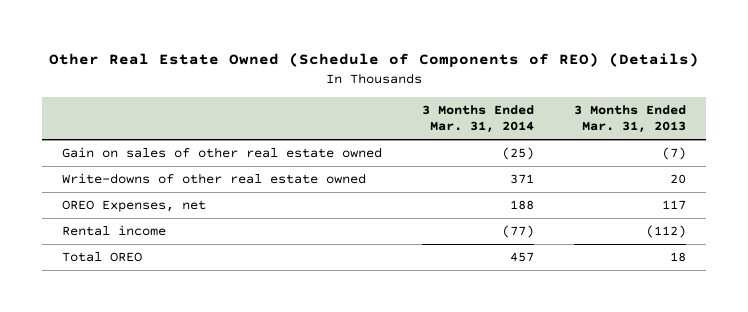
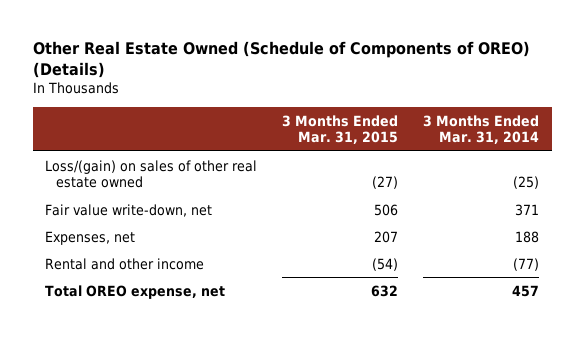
[49,52,700,68] Other Real Estate Owned (Schedule of Components of REO) (Details) -> [32,40,530,78] Other Real Estate Owned (Schedule of Components of OREO) (Details)
[574,104,687,134] 3 Months Ended Mar. 31, 2013 -> none
none -> [282,114,399,145] 3 Months Ended Mar. 31, 2015
[62,146,383,158] Gain on sales of other real estate owned -> [45,159,258,189] Loss/(gain) on sales of other real estate owned
[62,172,367,184] Write-downs of other real estate owned -> [45,203,213,217] Fair value write-down, net
[62,199,207,212] OREO Expenses, net -> [45,230,136,245] Expenses, net
[62,224,167,236] Rental income -> [45,257,205,270] Rental and other income
[62,251,143,262] Total OREO -> [45,284,226,299] Total OREO expense, net

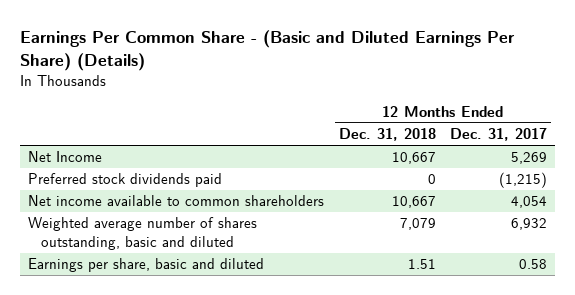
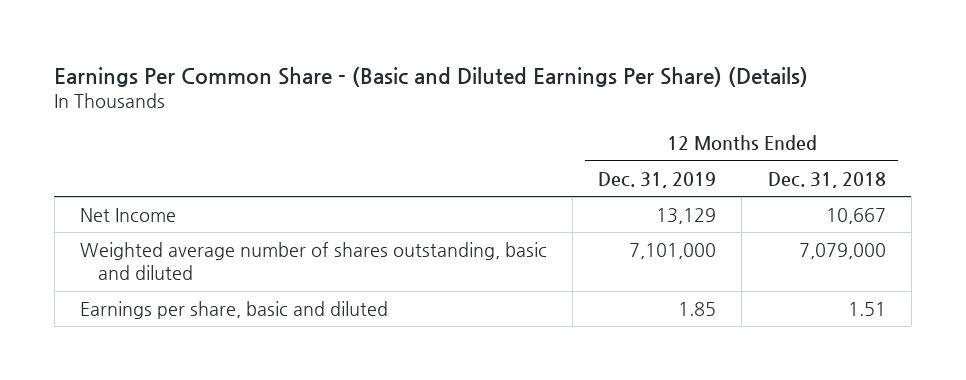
[450,128,548,142] Dec. 31, 2017 -> none
none -> [598,171,717,188] Dec. 31, 2019
[27,173,222,188] Preferred stock dividends paid -> none
[27,195,324,207] Net income available to common shareholders -> none
[399,218,436,231] 7,079 -> [798,243,886,260] 7,079,000

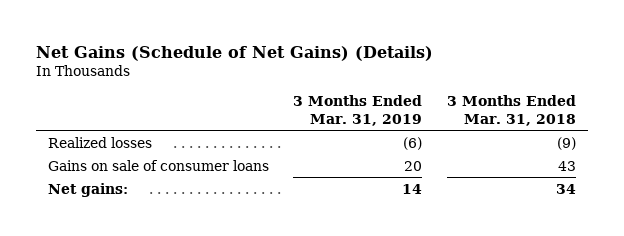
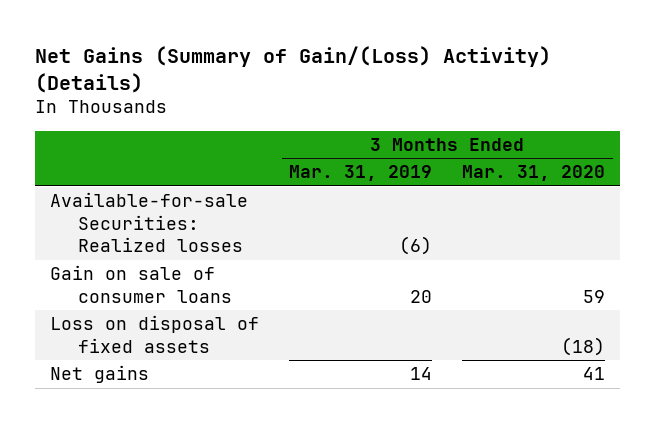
[36,45,434,61] Net Gains (Schedule of Net Gains) (Details) -> [35,45,552,93] Net Gains (Summary of Gain/(Loss) Activity) (Details)
[446,95,576,126] 3 Months Ended Mar. 31, 2018 -> none
none -> [462,165,606,182] Mar. 31, 2020
[48,136,153,148] Realized losses -> [50,192,249,253] Available-for-sale Securities: Realized losses
[48,159,270,171] Gains on sale of consumer loans -> [50,265,232,303] Gain on sale of consumer loans
none -> [50,315,260,353] Loss on disposal of fixed assets
[48,182,129,197] Net gains: -> [50,365,150,384] Net gains

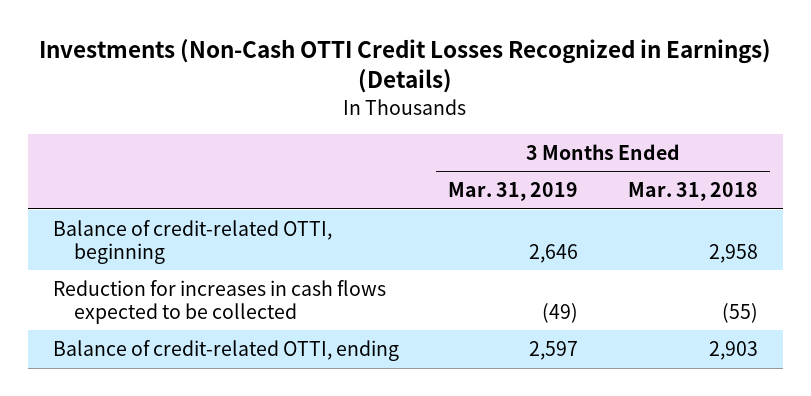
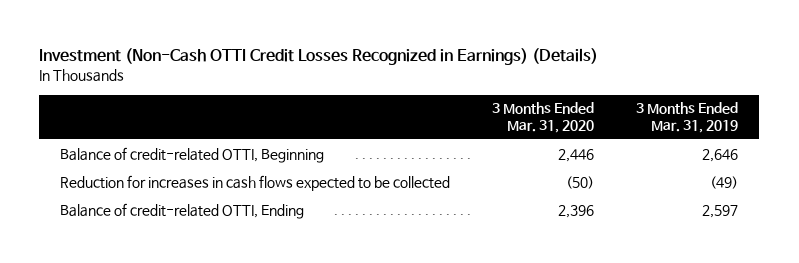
[39,39,772,94] Investments (Non-Cash OTTI Credit Losses Recognized in Earnings) (Details) -> [39,48,599,66] Investment (Non-Cash OTTI Credit Losses Recognized in Earnings) (Details)
[627,182,758,202] Mar. 31, 2018 -> none
none -> [492,102,595,133] 3 Months Ended Mar. 31, 2020
[52,219,332,264] Balance of credit-related OTTI, beginning -> [60,146,325,163] Balance of credit-related OTTI, Beginning
[52,339,399,361] Balance of credit-related OTTI, ending -> [60,202,305,219] Balance of credit-related OTTI, Ending

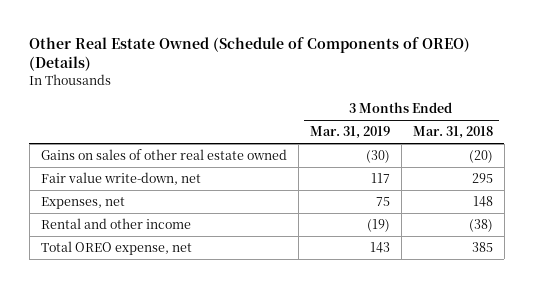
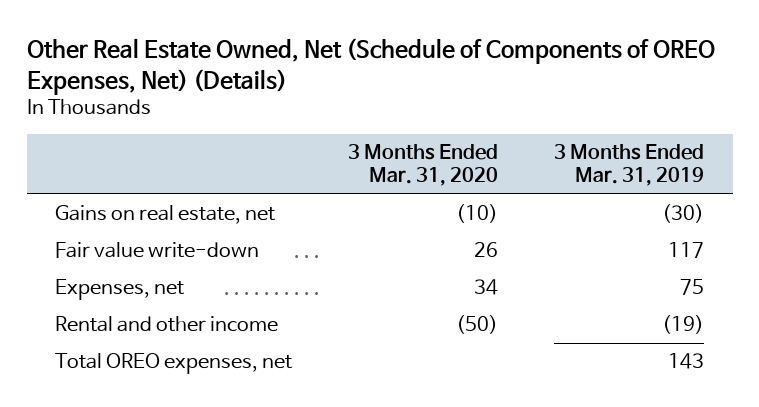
[29,36,471,71] Other Real Estate Owned (Schedule of Components of OREO) (Details) -> [26,38,715,95] Other Real Estate Owned, Net (Schedule of Components of OREO Expenses, Net) (Details)
[412,126,493,140] Mar. 31, 2018 -> none
none -> [348,143,499,187] 3 Months Ended Mar. 31, 2020
[40,149,287,161] Gains on sales of other real estate owned -> [54,205,275,225] Gains on real estate, net
[40,172,201,186] Fair value write-down, net -> [54,242,259,259] Fair value write-down
[40,241,192,256] Total OREO expense, net -> [54,353,292,375] Total OREO expenses, net

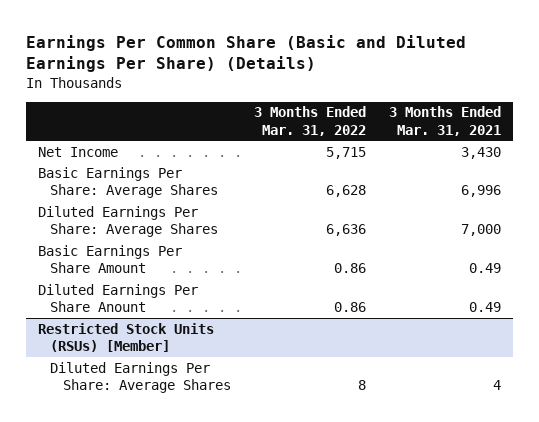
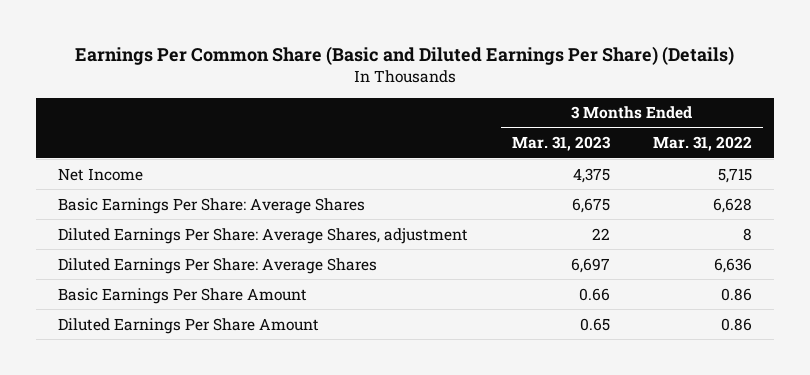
[389,106,502,136] 3 Months Ended Mar. 31, 2021 -> none
none -> [511,136,611,152] Mar. 31, 2023
none -> [58,227,469,244] Diluted Earnings Per Share: Average Shares, adjustment
[37,322,214,353] Restricted Stock Units (RSUs) [Member] -> none
[50,361,231,394] Diluted Earnings Per Share: Average Shares -> none
[37,283,198,313] Diluted Earnings Per Share Anount -> [58,317,320,334] Diluted Earnings Per Share Amount

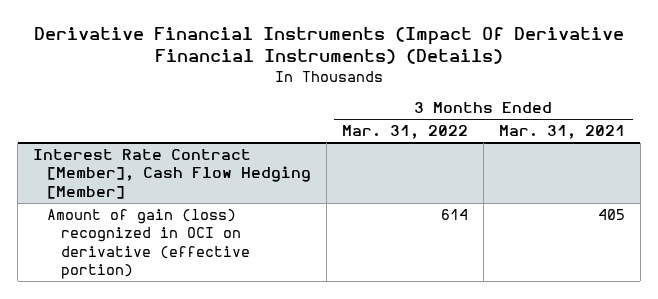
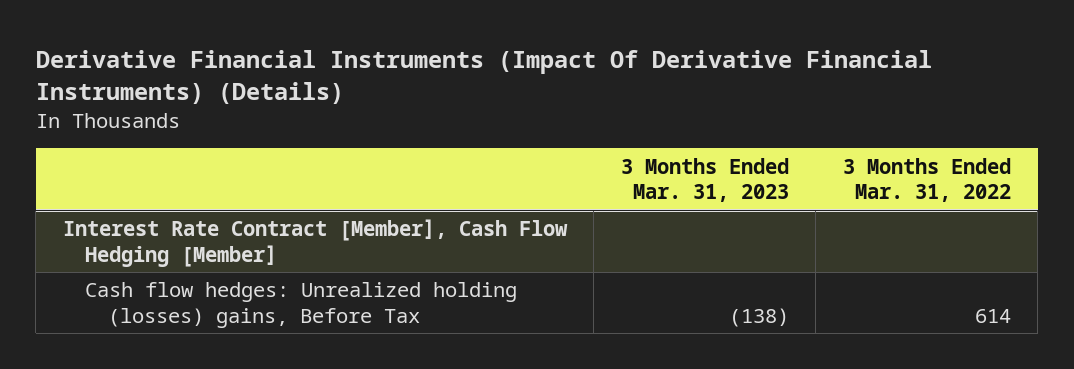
[498,125,625,140] Mar. 31, 2021 -> none
none -> [620,157,789,203] 3 Months Ended Mar. 31, 2023
[46,209,250,279] Amount of gain (loss) recognized in OCI on derivative (effective portion) -> [85,282,518,329] Cash flow hedges: Unrealized holding (losses) gains, Before Tax

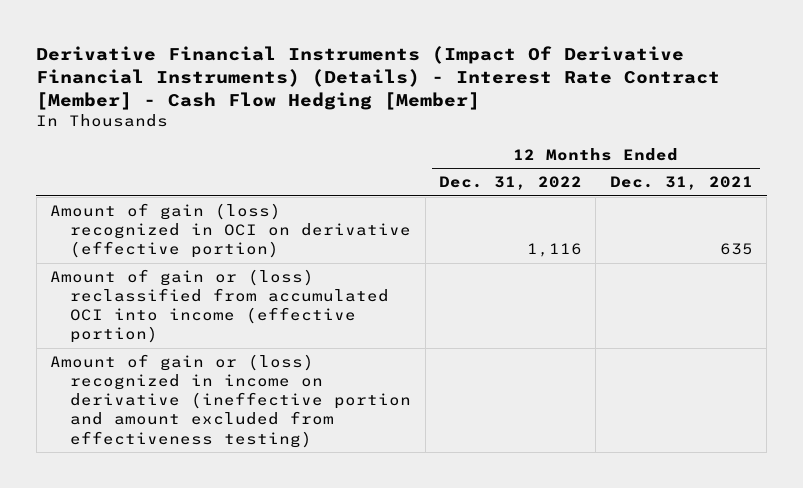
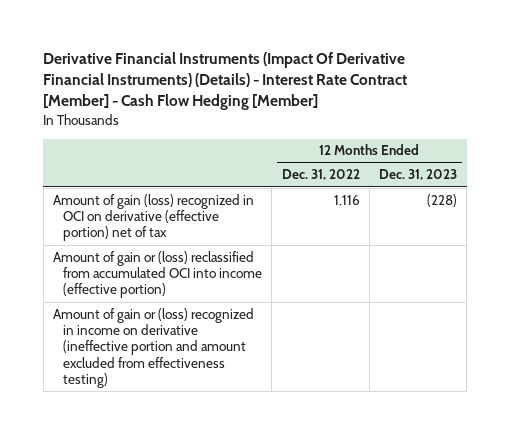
[609,176,753,191] Dec. 31, 2021 -> none
none -> [378,169,457,181] Dec. 31, 2023
[50,202,412,259] Amount of gain (loss) recognized in OCI on derivative (effective portion) -> [52,193,254,242] Amount of gain (loss) recognized in OCI on derivative (effective portion) net of tax

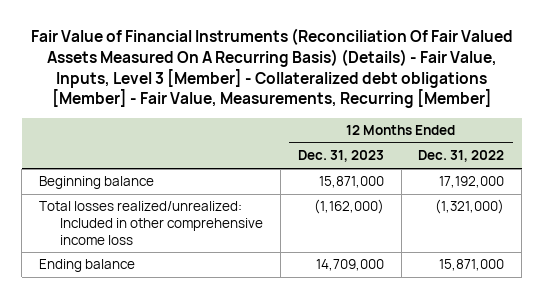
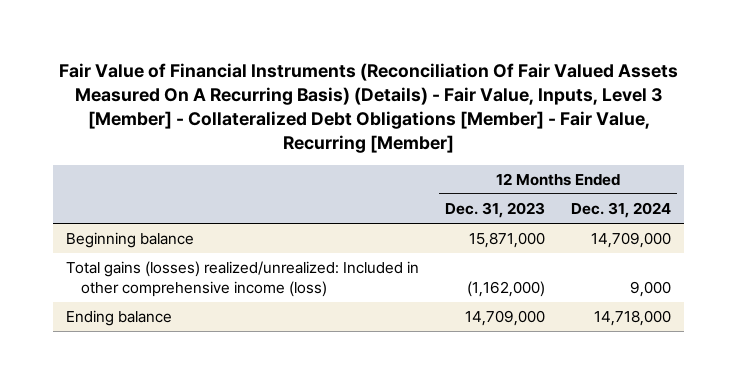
[30,28,513,109] Fair Value of Financial Instruments (Reconciliation Of Fair Valued Assets Measured On A Recurring Basis) (Details) - Fair Value, Inputs, Level 3 [Member] - Collateralized debt obligations [Member] - Fair Value, Measurements, Recurring [Member] -> [58,63,678,154] Fair Value of Financial Instruments (Reconciliation Of Fair Valued Assets Measured On A Recurring Basis) (Details) - Fair Value, Inputs, Level 3 [Member] - Collateralized Debt Obligations [Member] - Fair Value, Recurring [Member]
[418,150,505,163] Dec. 31, 2022 -> none
none -> [570,201,671,218] Dec. 31, 2024
[39,201,264,245] Total losses realized/unrealized: Included in other comprehensive income loss -> [66,261,420,297] Total gains (losses) realized/unrealized: Included in other comprehensive income (loss)

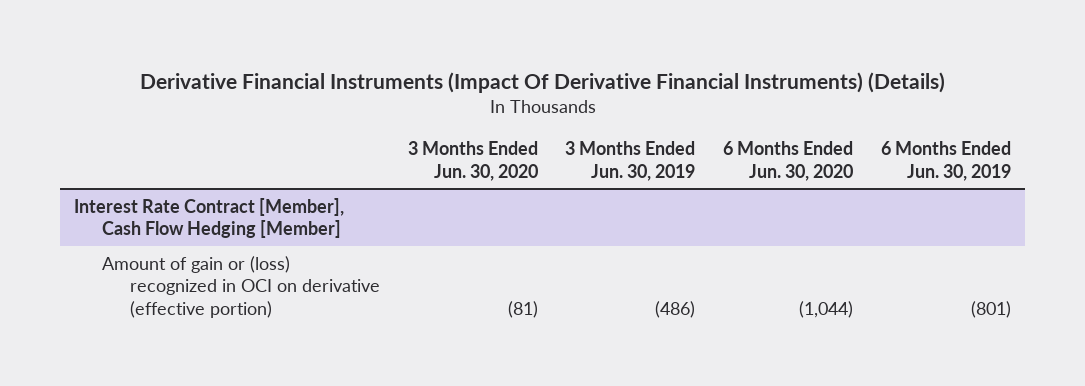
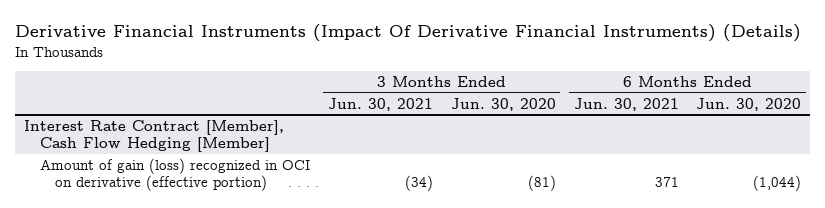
[565,141,696,181] 3 Months Ended Jun. 30, 2019 -> none
[880,141,1011,181] 6 Months Ended Jun. 30, 2019 -> none
none -> [327,97,433,111] Jun. 30, 2021
none -> [573,97,679,111] Jun. 30, 2021
[102,255,380,318] Amount of gain or (loss) recognized in OCI on derivative (effective portion) -> [39,157,310,192] Amount of gain (loss) recognized in OCI on derivative (effective portion)

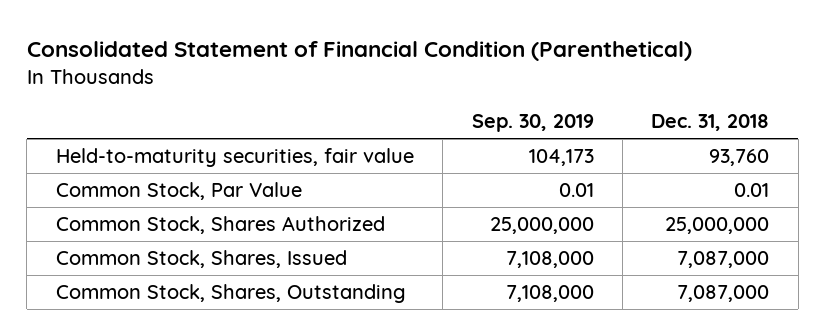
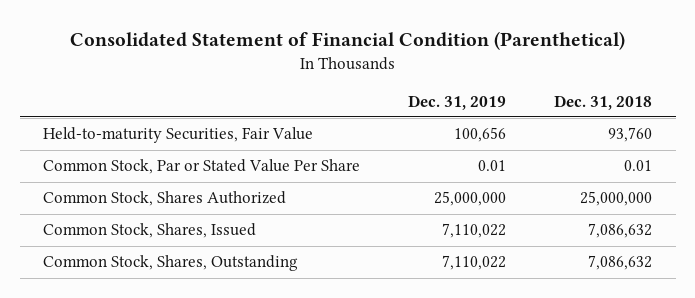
[471,114,594,133] Sep. 30, 2019 -> none
none -> [408,94,507,110] Dec. 31, 2019
[55,148,414,168] Held-to-maturity securities, fair value -> [43,127,314,144] Held-to-maturity Securities, Fair Value
[55,182,302,201] Common Stock, Par Value -> [43,159,361,175] Common Stock, Par or Stated Value Per Share
[677,251,770,269] 7,087,000 -> [587,223,652,239] 7,086,632
[677,285,770,303] 7,087,000 -> [587,255,652,271] 7,086,632

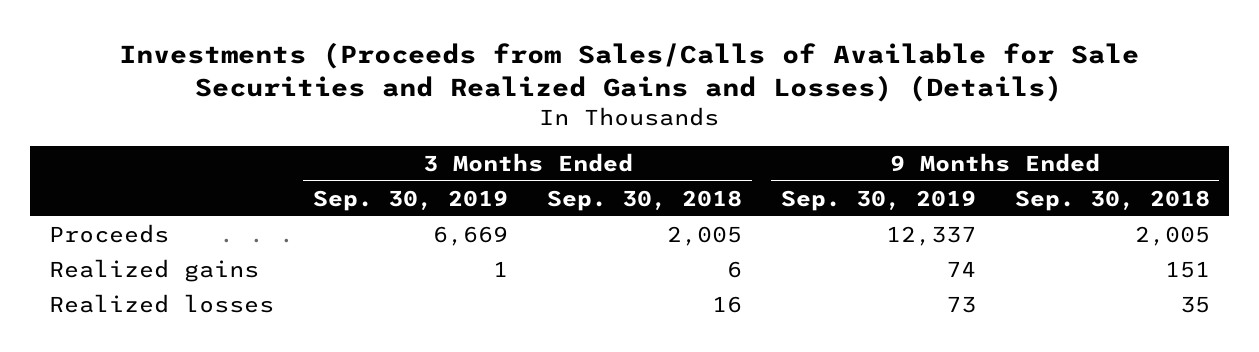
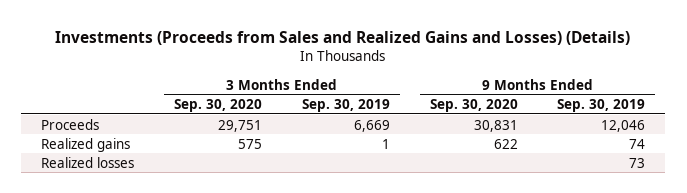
[119,41,1140,102] Investments (Proceeds from Sales/Calls of Available for Sale Securities and Realized Gains and Losses) (Details) -> [55,30,631,45] Investments (Proceeds from Sales and Realized Gains and Losses) (Details)
[546,189,742,211] Sep. 30, 2018 -> none
[1014,189,1210,211] Sep. 30, 2018 -> none
none -> [174,98,263,112] Sep. 30, 2020
none -> [429,98,518,112] Sep. 30, 2020
[885,225,976,246] 12,337 -> [601,119,646,132] 12,046

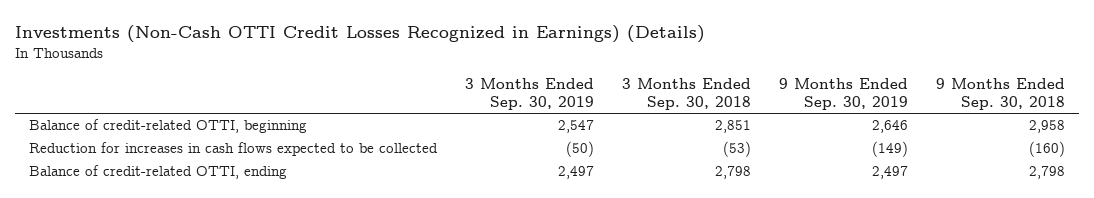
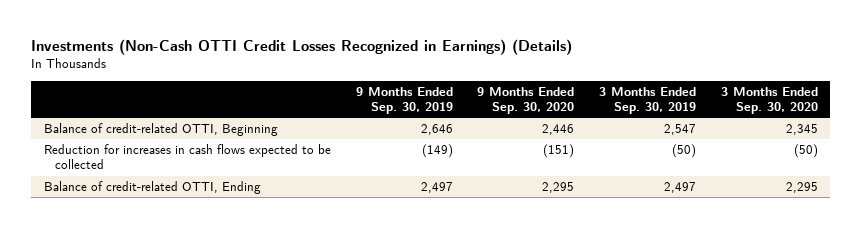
[621,78,751,111] 3 Months Ended Sep. 30, 2018 -> none
[935,78,1065,111] 9 Months Ended Sep. 30, 2018 -> none
none -> [477,86,575,115] 9 Months Ended Sep. 30, 2020
none -> [720,86,818,115] 3 Months Ended Sep. 30, 2020
[28,119,307,134] Balance of credit-related OTTI, beginning -> [43,123,278,137] Balance of credit-related OTTI, Beginning
[28,165,287,180] Balance of credit-related OTTI, ending -> [43,181,261,195] Balance of credit-related OTTI, Ending

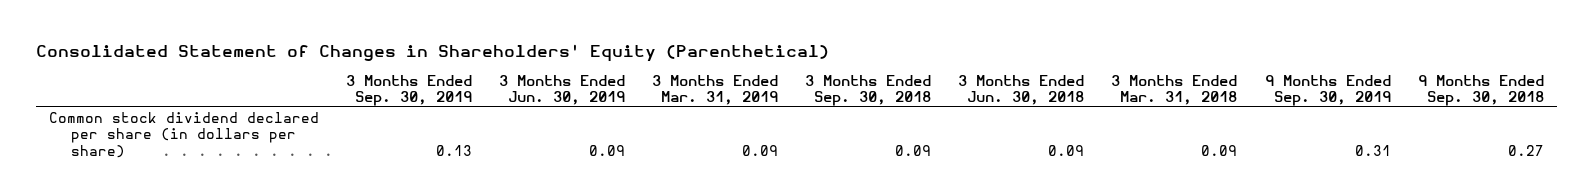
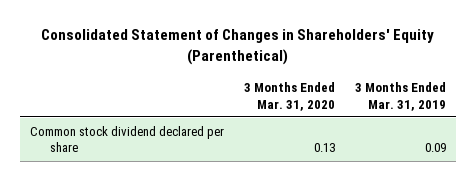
[346,74,473,107] 3 Months Ended Sep. 30, 2019 -> none
[499,74,626,106] 3 Months Ended Jun. 30, 2019 -> none
[805,74,932,107] 3 Months Ended Sep. 30, 2018 -> none
[958,74,1085,106] 3 Months Ended Jun. 30, 2018 -> none
[1111,74,1238,106] 3 Months Ended Mar. 31, 2018 -> none
[1264,74,1391,107] 9 Months Ended Sep. 30, 2019 -> none
[1417,74,1544,107] 9 Months Ended Sep. 30, 2018 -> none
none -> [243,81,335,111] 3 Months Ended Mar. 31, 2020
[49,112,320,158] Common stock dividend declared per share (in dollars per share) -> [29,125,224,153] Common stock dividend declared per share

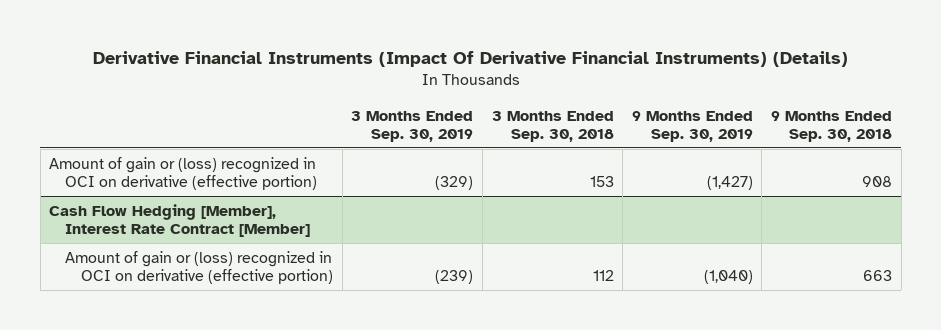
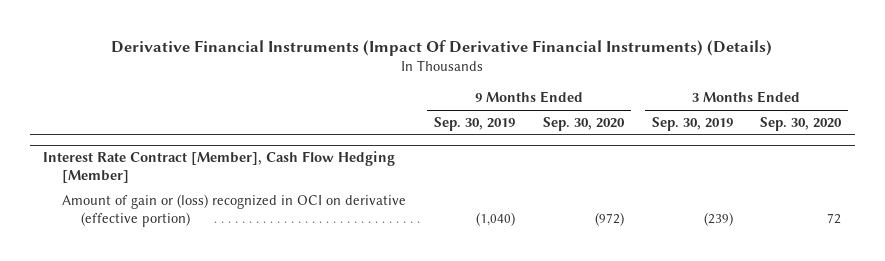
[491,110,614,142] 3 Months Ended Sep. 30, 2018 -> none
[771,110,893,142] 9 Months Ended Sep. 30, 2018 -> none
none -> [542,117,625,132] Sep. 30, 2020
none -> [760,117,843,132] Sep. 30, 2020
[49,156,318,190] Amount of gain or (loss) recognized in OCI on derivative (effective portion) -> none
[49,203,311,237] Cash Flow Hedging [Member], Interest Rate Contract [Member] -> [43,151,396,184] Interest Rate Contract [Member], Cash Flow Hedging [Member]

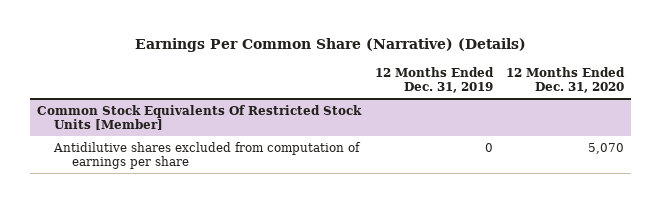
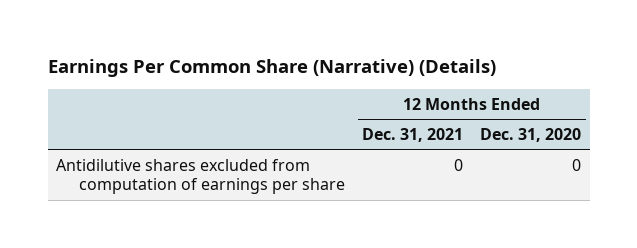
[374,66,494,94] 12 Months Ended Dec. 31, 2019 -> none
none -> [362,127,464,142] Dec. 31, 2021
[37,104,363,131] Common Stock Equivalents Of Restricted Stock Units [Member] -> none
[588,142,625,154] 5,070 -> [572,158,582,171] 0

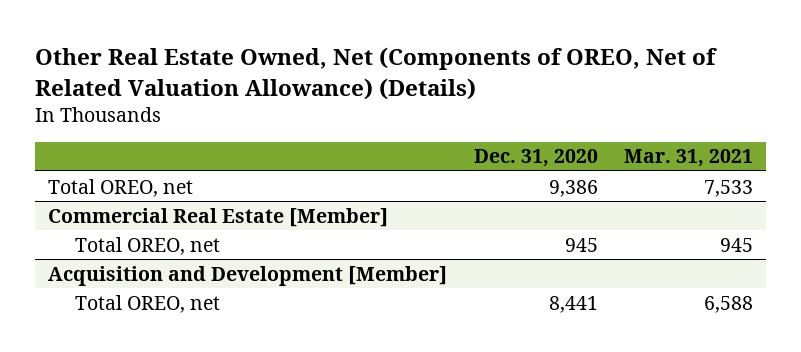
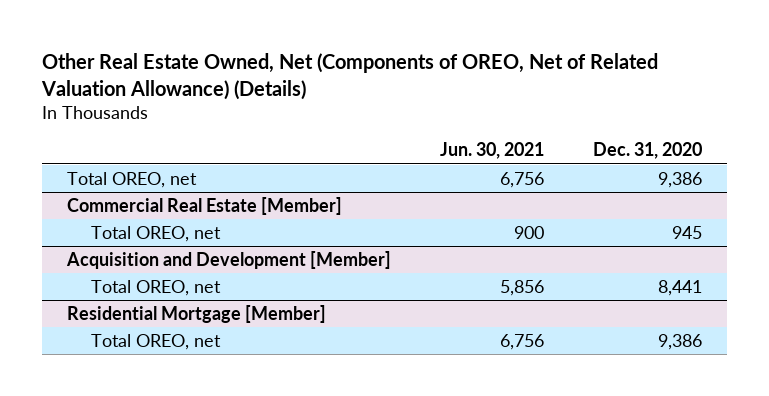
[623,149,753,168] Mar. 31, 2021 -> none
none -> [439,142,544,160] Jun. 30, 2021
none -> [66,304,326,323] Residential Mortgage [Member]
none -> [91,333,222,350] Total OREO, net

